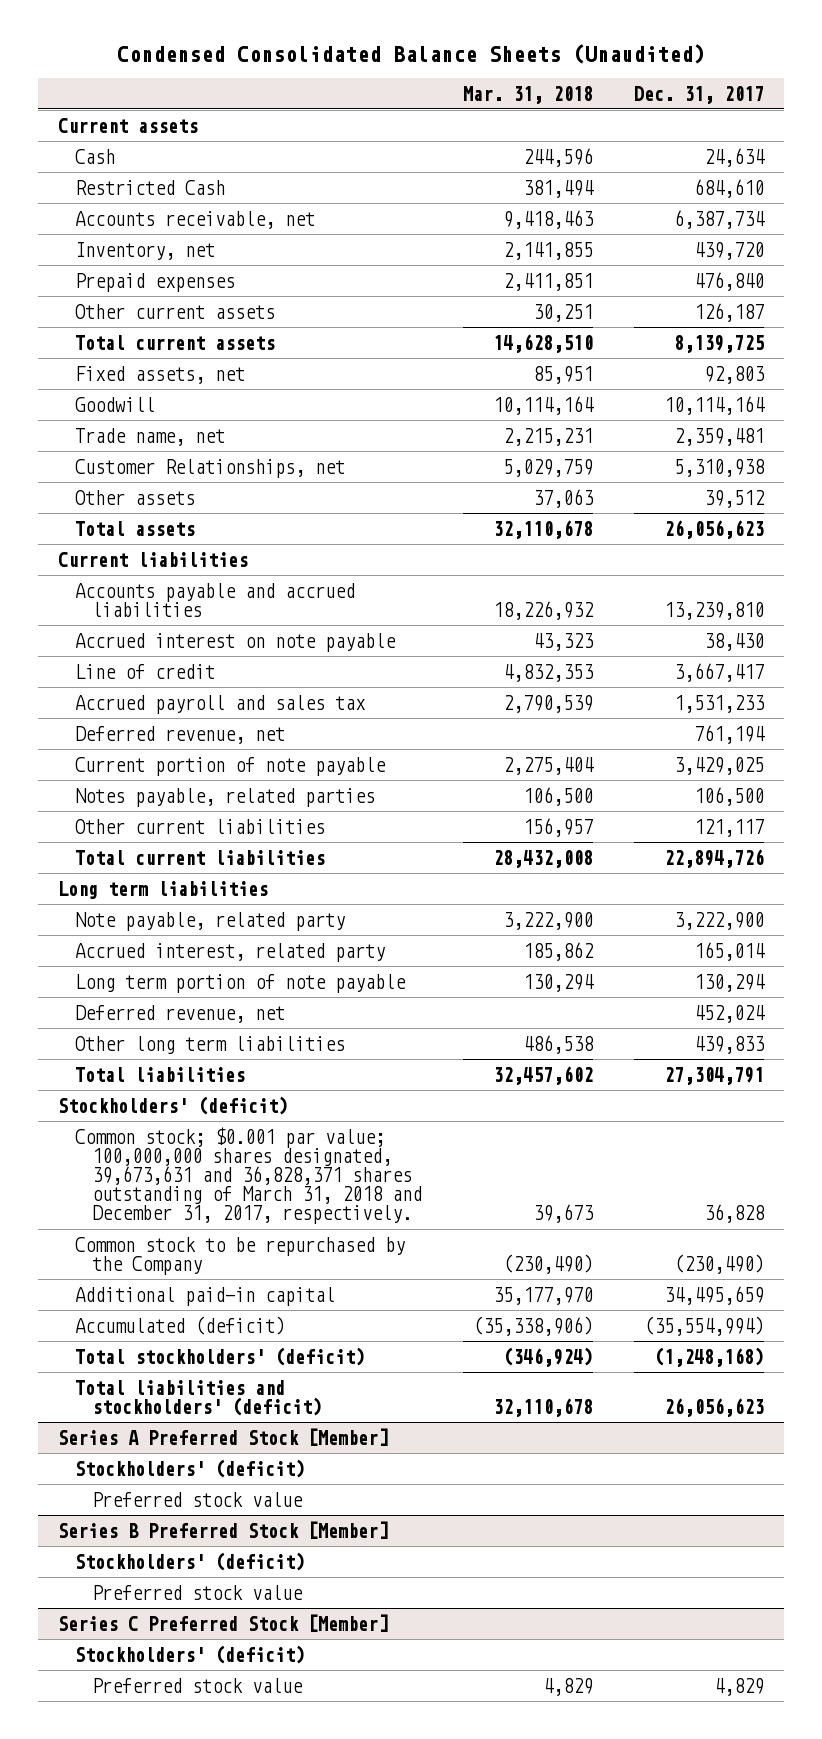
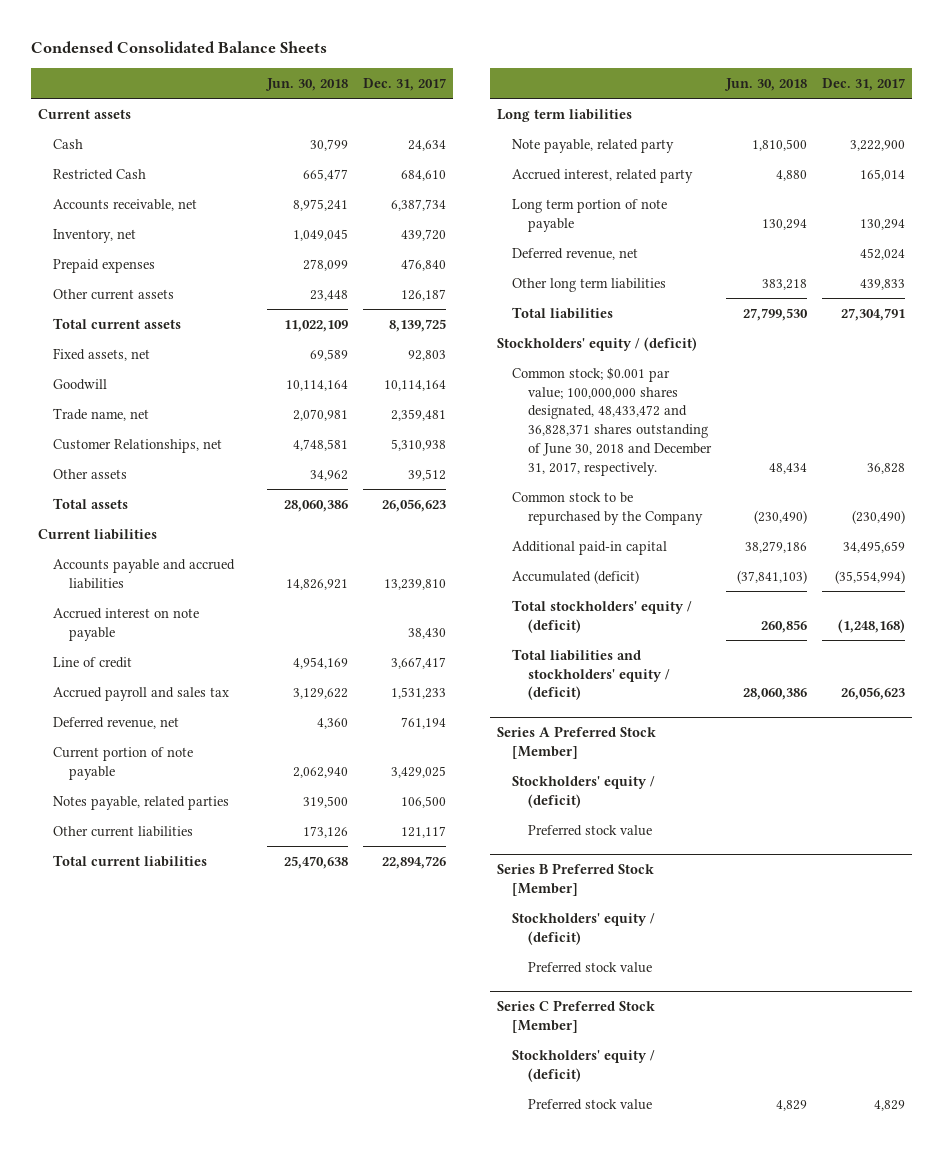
[117,44,706,65] Condensed Consolidated Balance Sheets (Unaudited) -> [30,41,327,54] Condensed Consolidated Balance Sheets
[463,85,594,104] Mar. 31, 2018 -> none
none -> [264,77,348,91] Jun. 30, 2018
[58,1095,289,1115] Stockholders' (deficit) -> [497,336,698,351] Stockholders' equity / (deficit)
[75,1126,423,1225] Common stock; $0.001 par value; 100,000,000 shares designated, 39,673,631 and 36,828,371 shares outstanding of March 31, 2018 and December 31, 2017, respectively. -> [512,366,712,476] Common stock; $0.001 par value; 100,000,000 shares designated, 48,433,472 and 36,828,371 shares outstanding of June 30, 2018 and December 31, 2017, respectively.
[75,1346,366,1366] Total stockholders' (deficit) -> [512,599,693,633] Total stockholders' equity / (deficit)
[75,1379,323,1416] Total liabilities and stockholders' (deficit) -> [512,648,670,701] Total liabilities and stockholders' equity / (deficit)
[75,1458,306,1478] Stockholders' (deficit) -> [512,775,656,808] Stockholders' equity / (deficit)
[75,1551,306,1571] Stockholders' (deficit) -> [512,912,656,945] Stockholders' equity / (deficit)
[75,1644,306,1664] Stockholders' (deficit) -> [512,1049,656,1082] Stockholders' equity / (deficit)

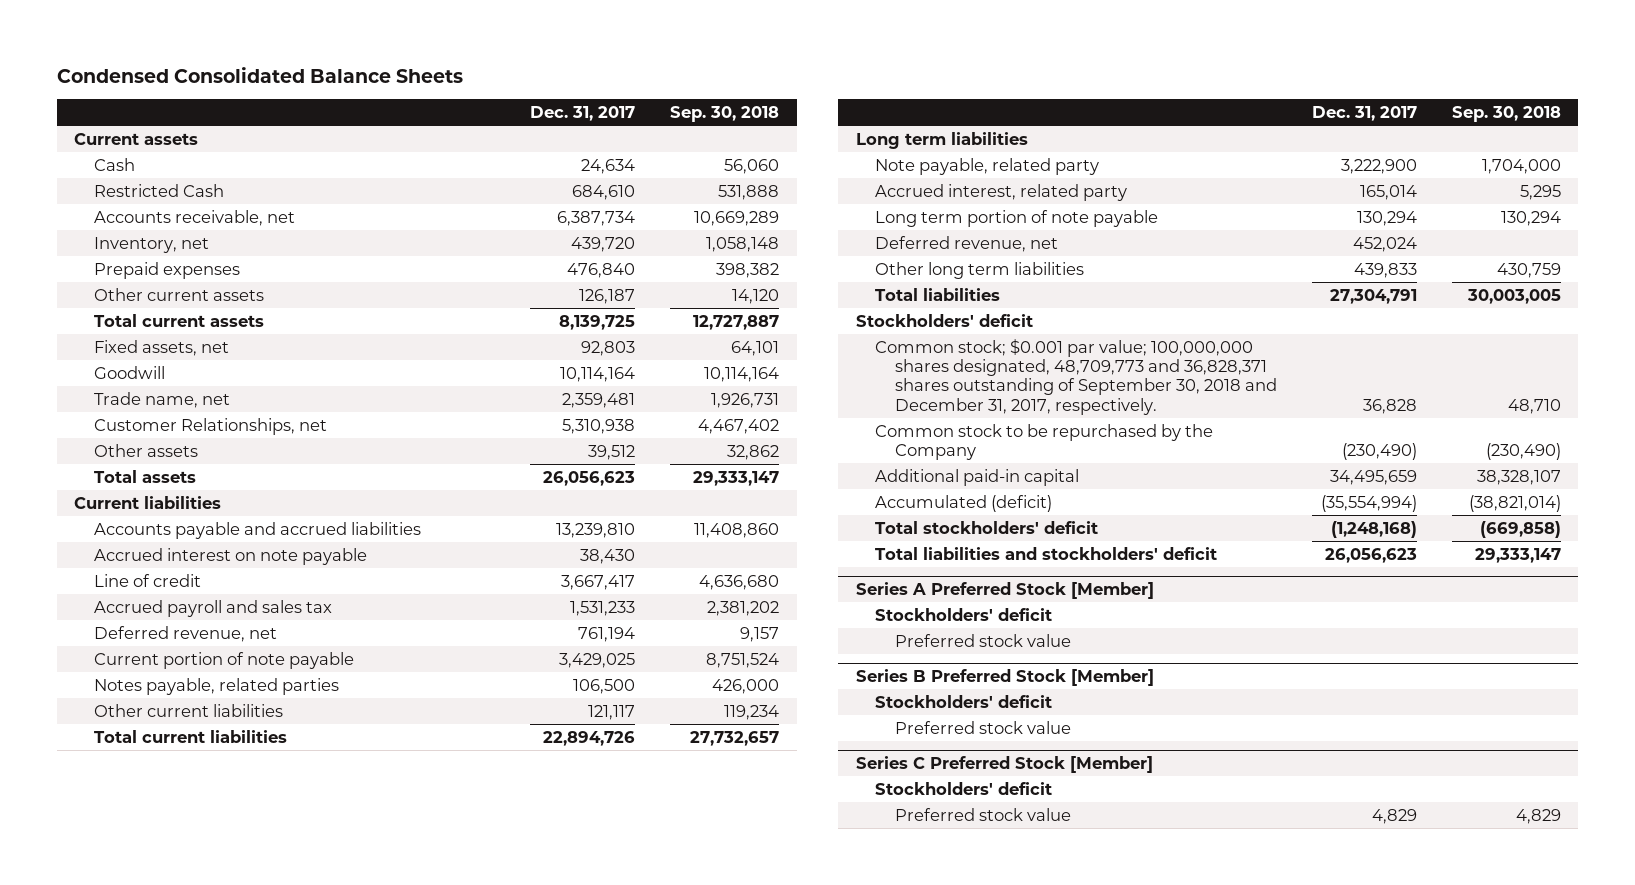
[264,77,348,91] Jun. 30, 2018 -> none
none -> [670,106,780,123] Sep. 30, 2018
[497,336,698,351] Stockholders' equity / (deficit) -> [855,313,1033,327] Stockholders' deficit
[512,366,712,476] Common stock; $0.001 par value; 100,000,000 shares designated, 48,433,472 and 36,828,371 shares outstanding of June 30, 2018 and December 31, 2017, respectively. -> [875,338,1277,415] Common stock; $0.001 par value; 100,000,000 shares designated, 48,709,773 and 36,828,371 shares outstanding of September 30, 2018 and December 31, 2017, respectively.
[512,599,693,633] Total stockholders' equity / (deficit) -> [875,520,1099,534] Total stockholders' deficit
[512,648,670,701] Total liabilities and stockholders' equity / (deficit) -> [875,546,1218,560] Total liabilities and stockholders' deficit
[512,775,656,808] Stockholders' equity / (deficit) -> [875,607,1053,621] Stockholders' deficit
[512,912,656,945] Stockholders' equity / (deficit) -> [875,694,1053,708] Stockholders' deficit
[512,1049,656,1082] Stockholders' equity / (deficit) -> [875,781,1053,795] Stockholders' deficit

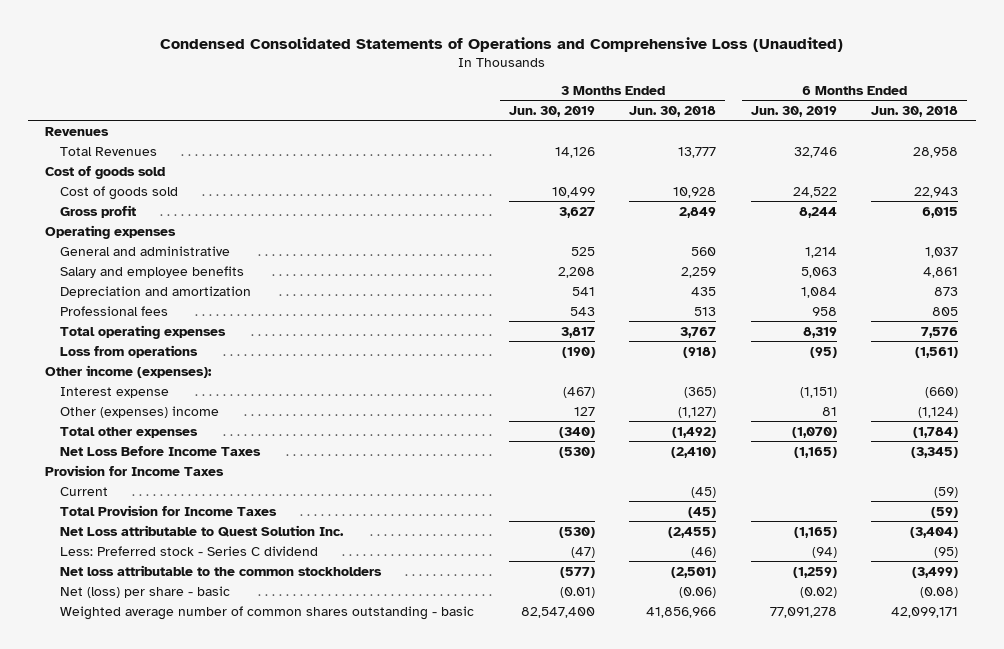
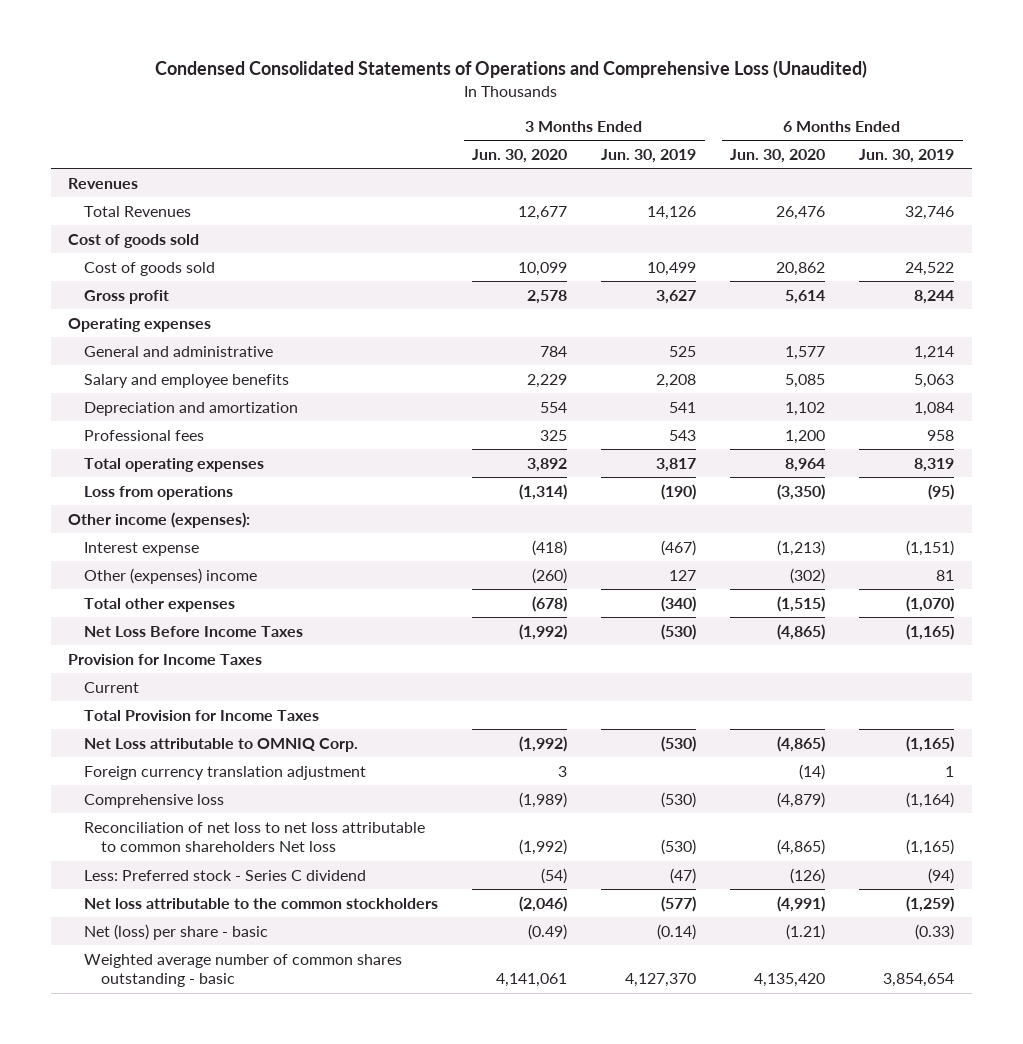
[629,105,717,117] Jun. 30, 2018 -> none
[871,105,959,117] Jun. 30, 2018 -> none
none -> [472,149,568,164] Jun. 30, 2020
none -> [730,149,826,164] Jun. 30, 2020
[60,524,345,537] Net Loss attributable to Quest Solution Inc. -> [84,737,359,752] Net Loss attributable to OMNIQ Corp.
none -> [84,765,367,780] Foreign currency translation adjustment
none -> [84,793,225,808] Comprehensive loss
none -> [84,821,426,853] Reconciliation of net loss to net loss attributable to common shareholders Net loss
[559,586,595,598] (0.01) -> [657,923,697,940] (0.14)
[799,586,837,598] (0.02) -> [915,923,955,940] (0.33)
[520,606,595,618] 82,547,400 -> [625,973,697,988] 4,127,370
[769,606,837,618] 77,091,278 -> [883,973,955,988] 3,854,654

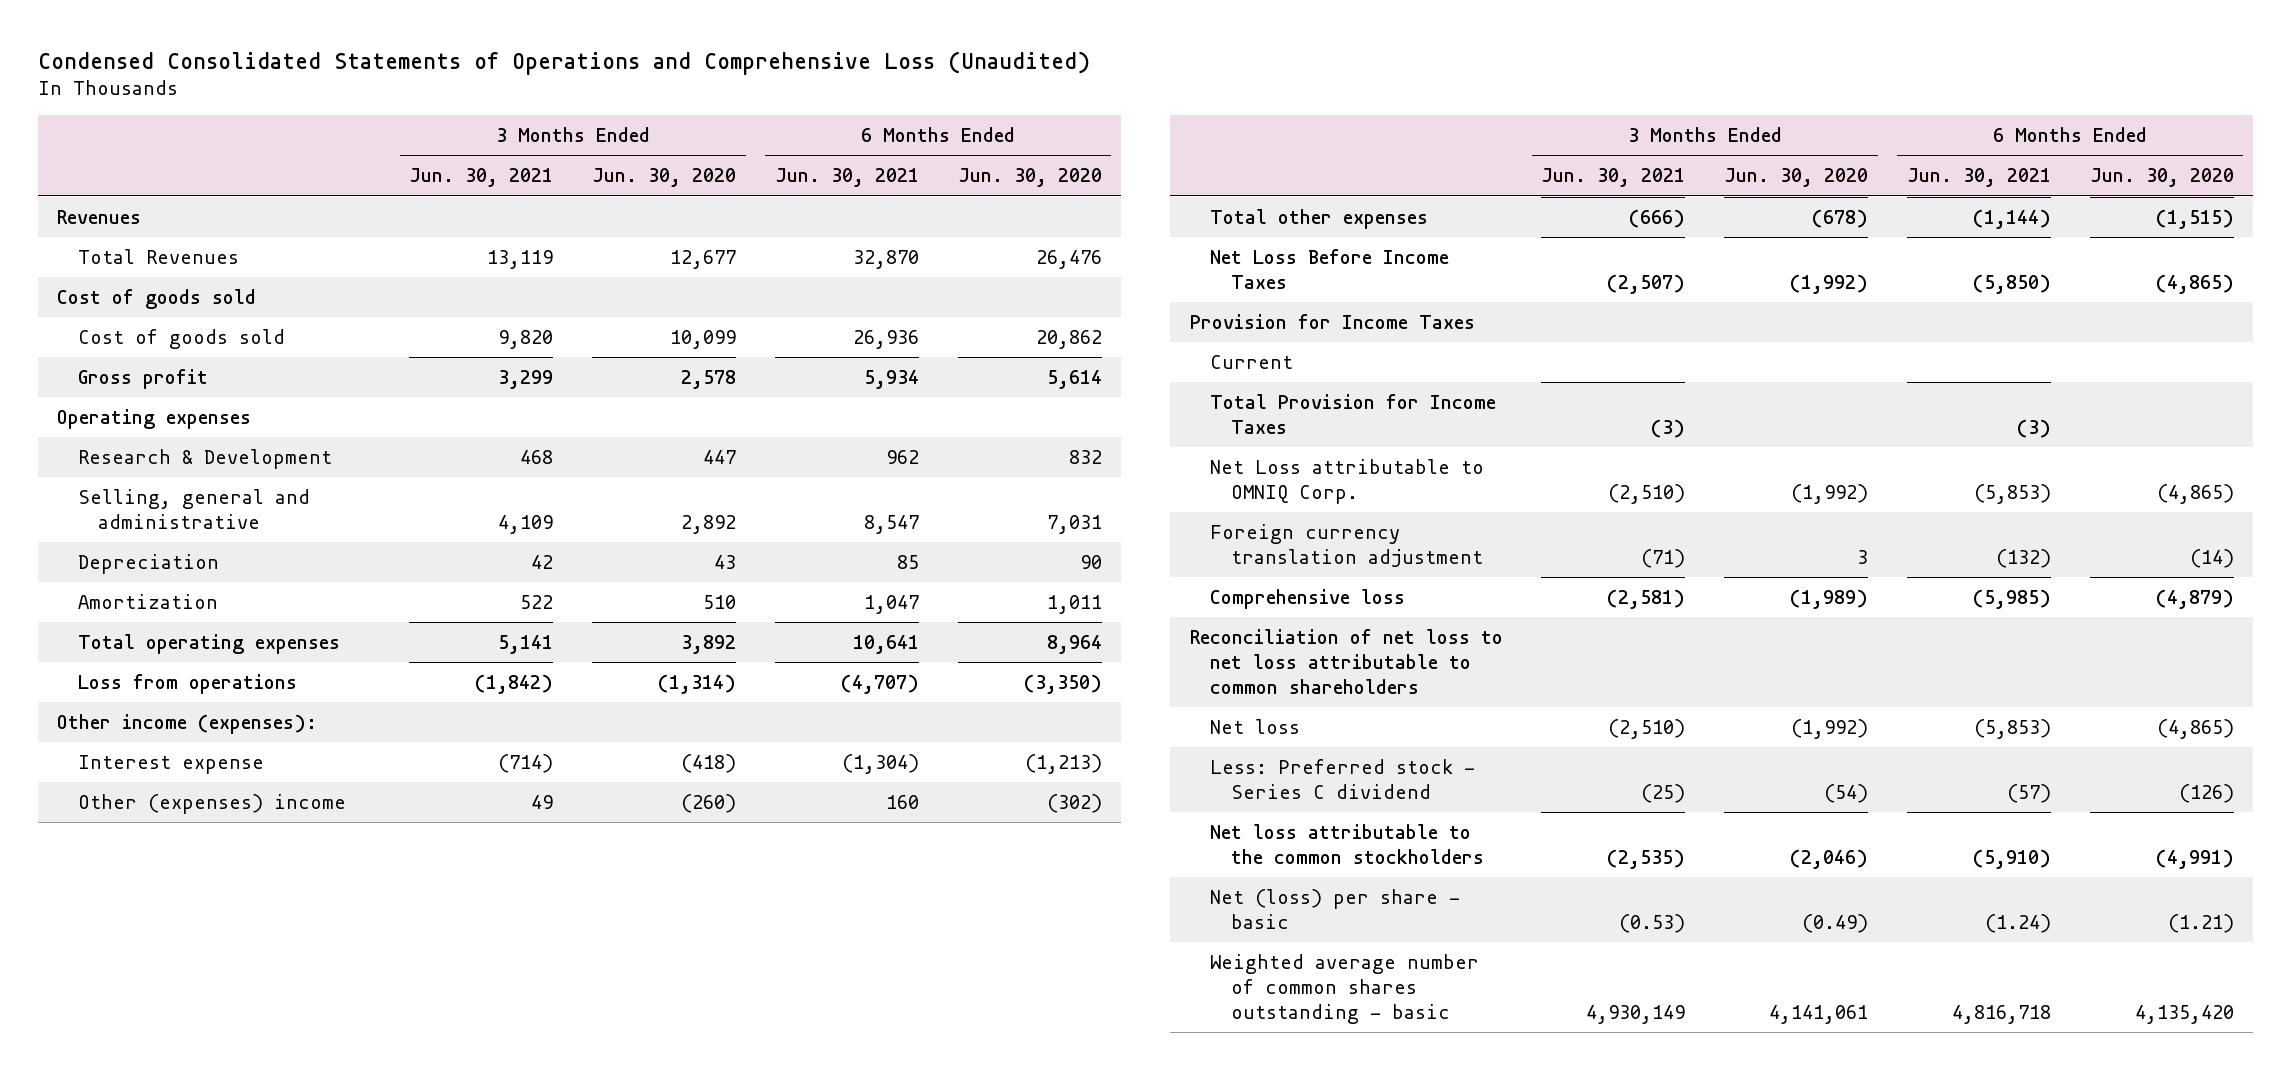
[601,149,697,164] Jun. 30, 2019 -> none
[859,149,955,164] Jun. 30, 2019 -> none
none -> [409,168,554,188] Jun. 30, 2021
none -> [774,168,919,188] Jun. 30, 2021
[84,373,290,388] Salary and employee benefits -> none
[84,401,299,416] Depreciation and amortization -> none
[84,429,205,441] Professional fees -> none
none -> [77,448,332,469] Research & Development
[84,345,274,357] General and administrative -> [77,488,310,529] Selling, general and administrative
[540,345,568,357] 784 -> [681,514,737,534] 2,892
[785,345,826,360] 1,577 -> [1046,514,1102,534] 7,031
none -> [77,553,219,574] Depreciation
none -> [77,593,218,609] Amortization
none -> [1189,628,1503,695] Reconciliation of net loss to net loss attributable to common shareholders
[84,821,426,853] Reconciliation of net loss to net loss attributable to common shareholders Net loss -> [1210,718,1301,734] Net loss

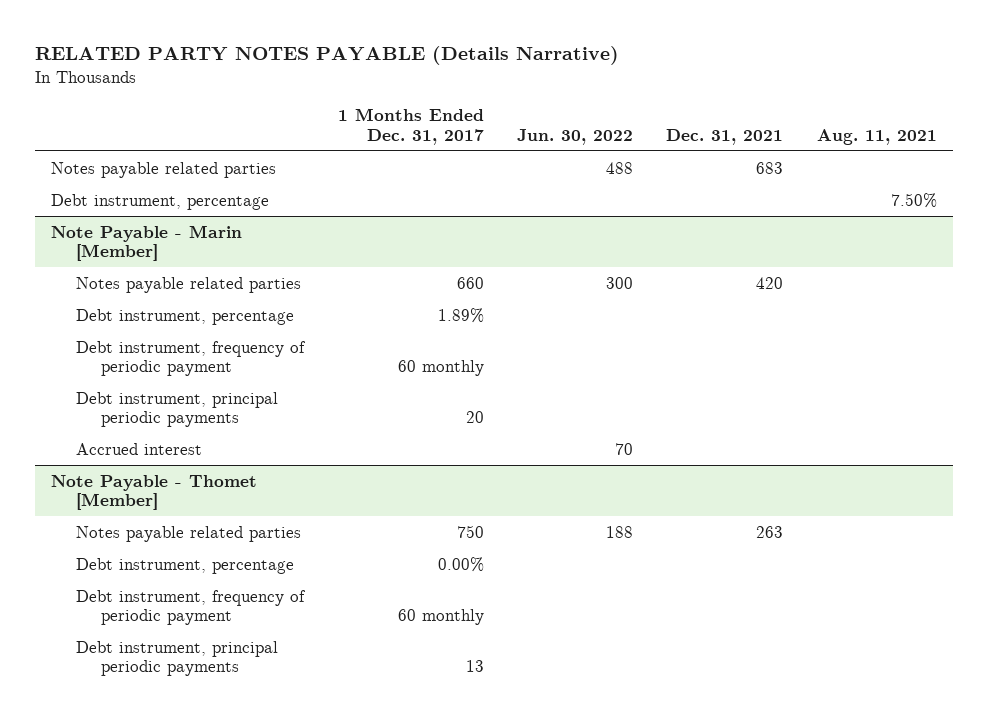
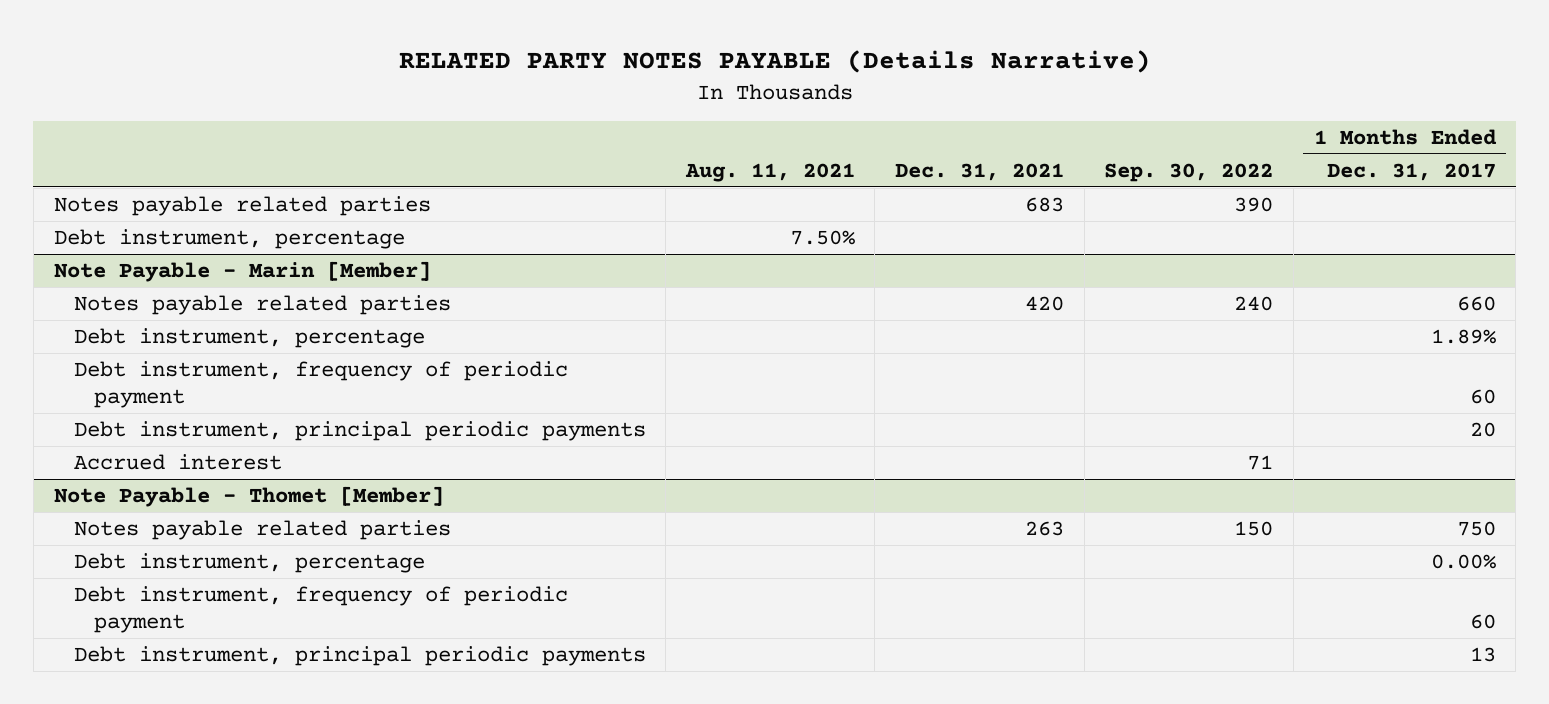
[517,128,634,145] Jun. 30, 2022 -> none
none -> [1104,162,1274,182] Sep. 30, 2022
[397,360,484,377] 60 monthly -> [1469,389,1496,405] 60
[397,609,484,626] 60 monthly -> [1469,614,1496,630] 60

